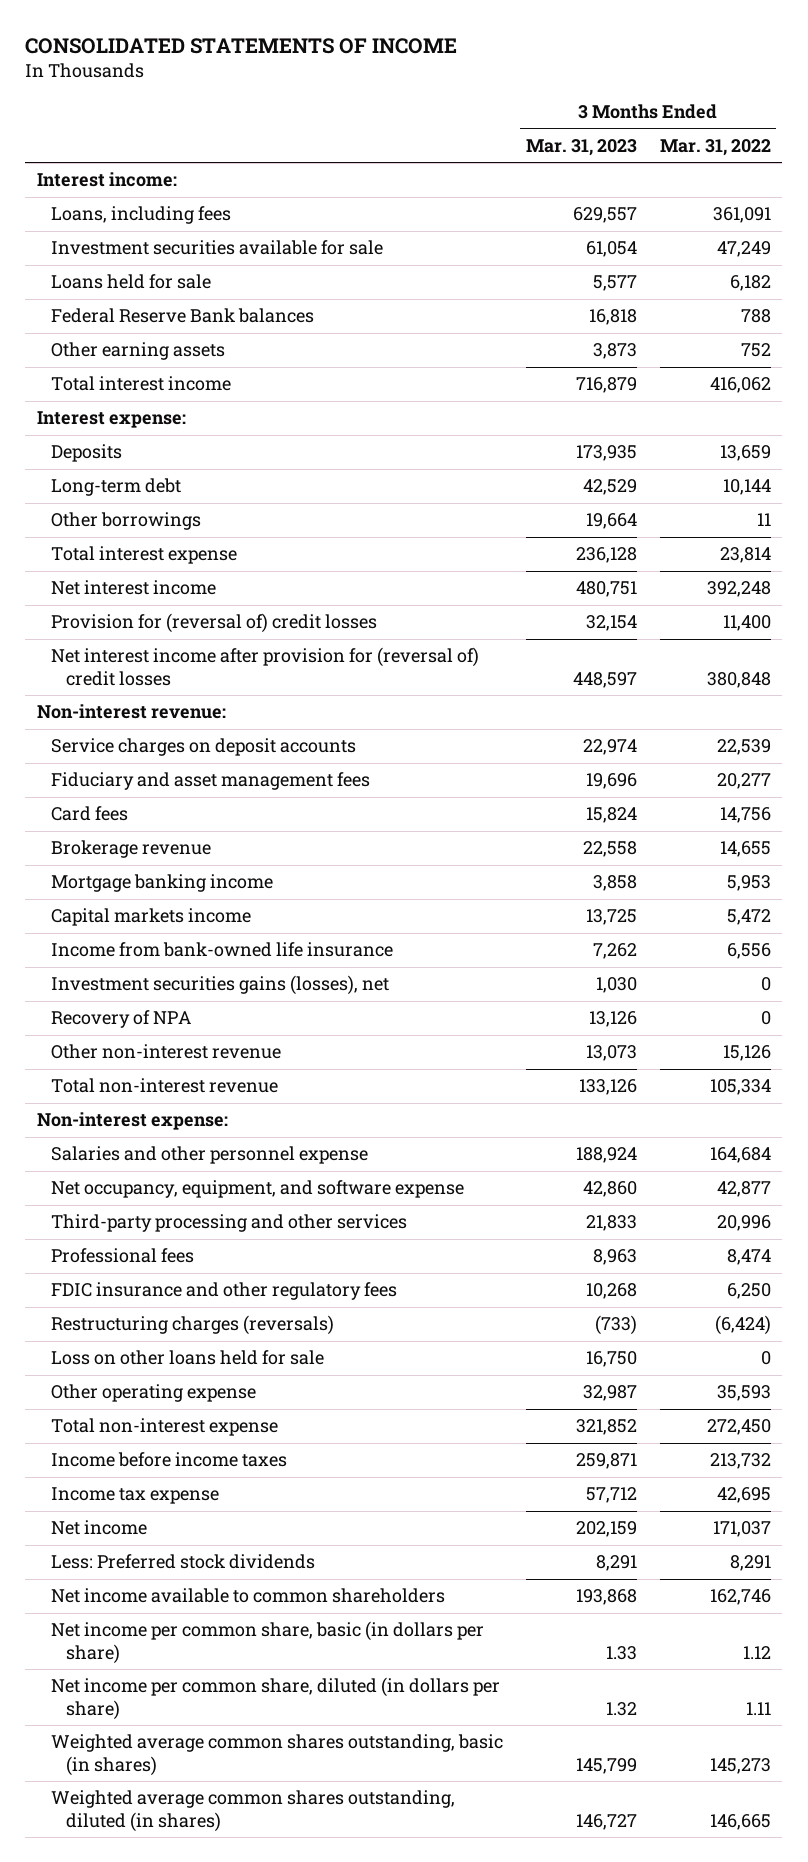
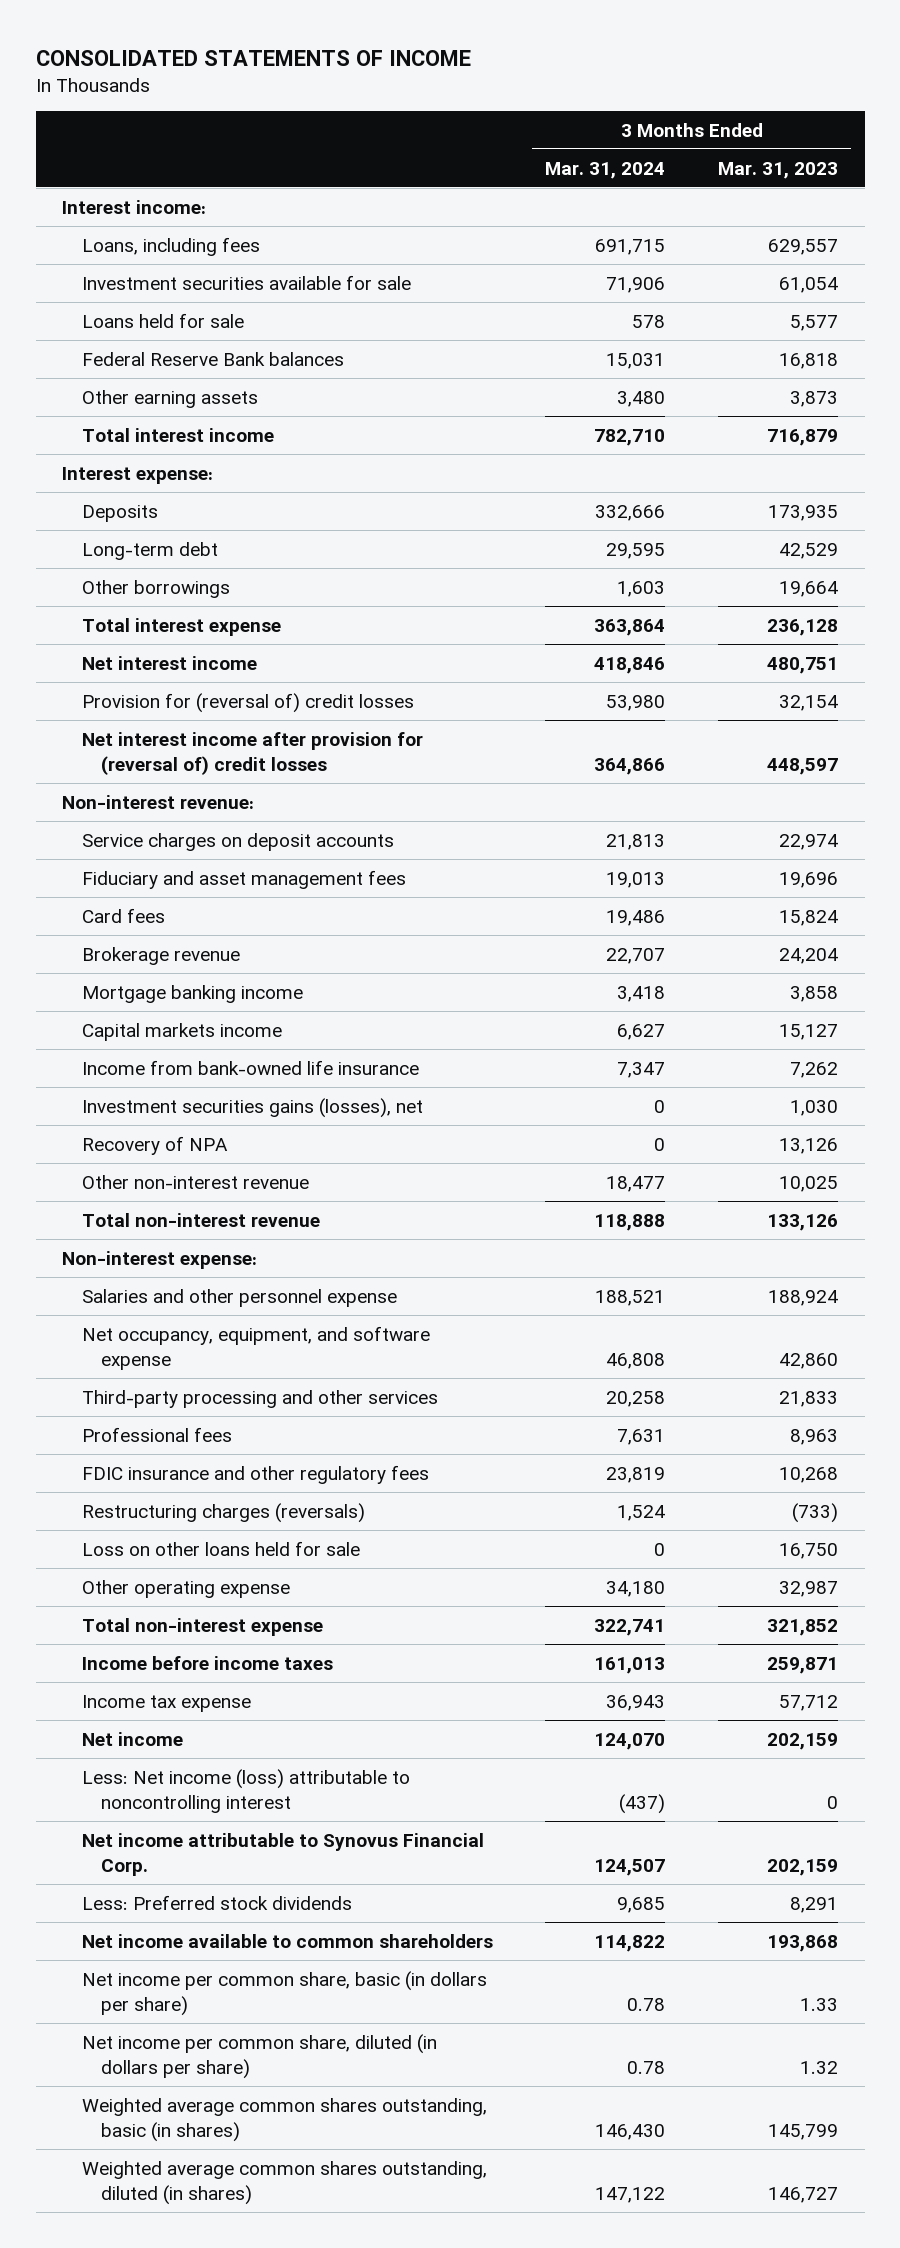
[659,138,771,156] Mar. 31, 2022 -> none
none -> [545,161,666,179] Mar. 31, 2024
[583,841,638,858] 22,558 -> [779,947,839,964] 24,204
[586,909,638,926] 13,725 -> [779,1023,839,1040] 15,127
[586,1045,638,1062] 13,073 -> [779,1175,839,1192] 10,025
none -> [81,1768,410,1813] Less: Net income (loss) attributable to noncontrolling interest
none -> [81,1832,484,1876] Net income attributable to Synovus Financial Corp.

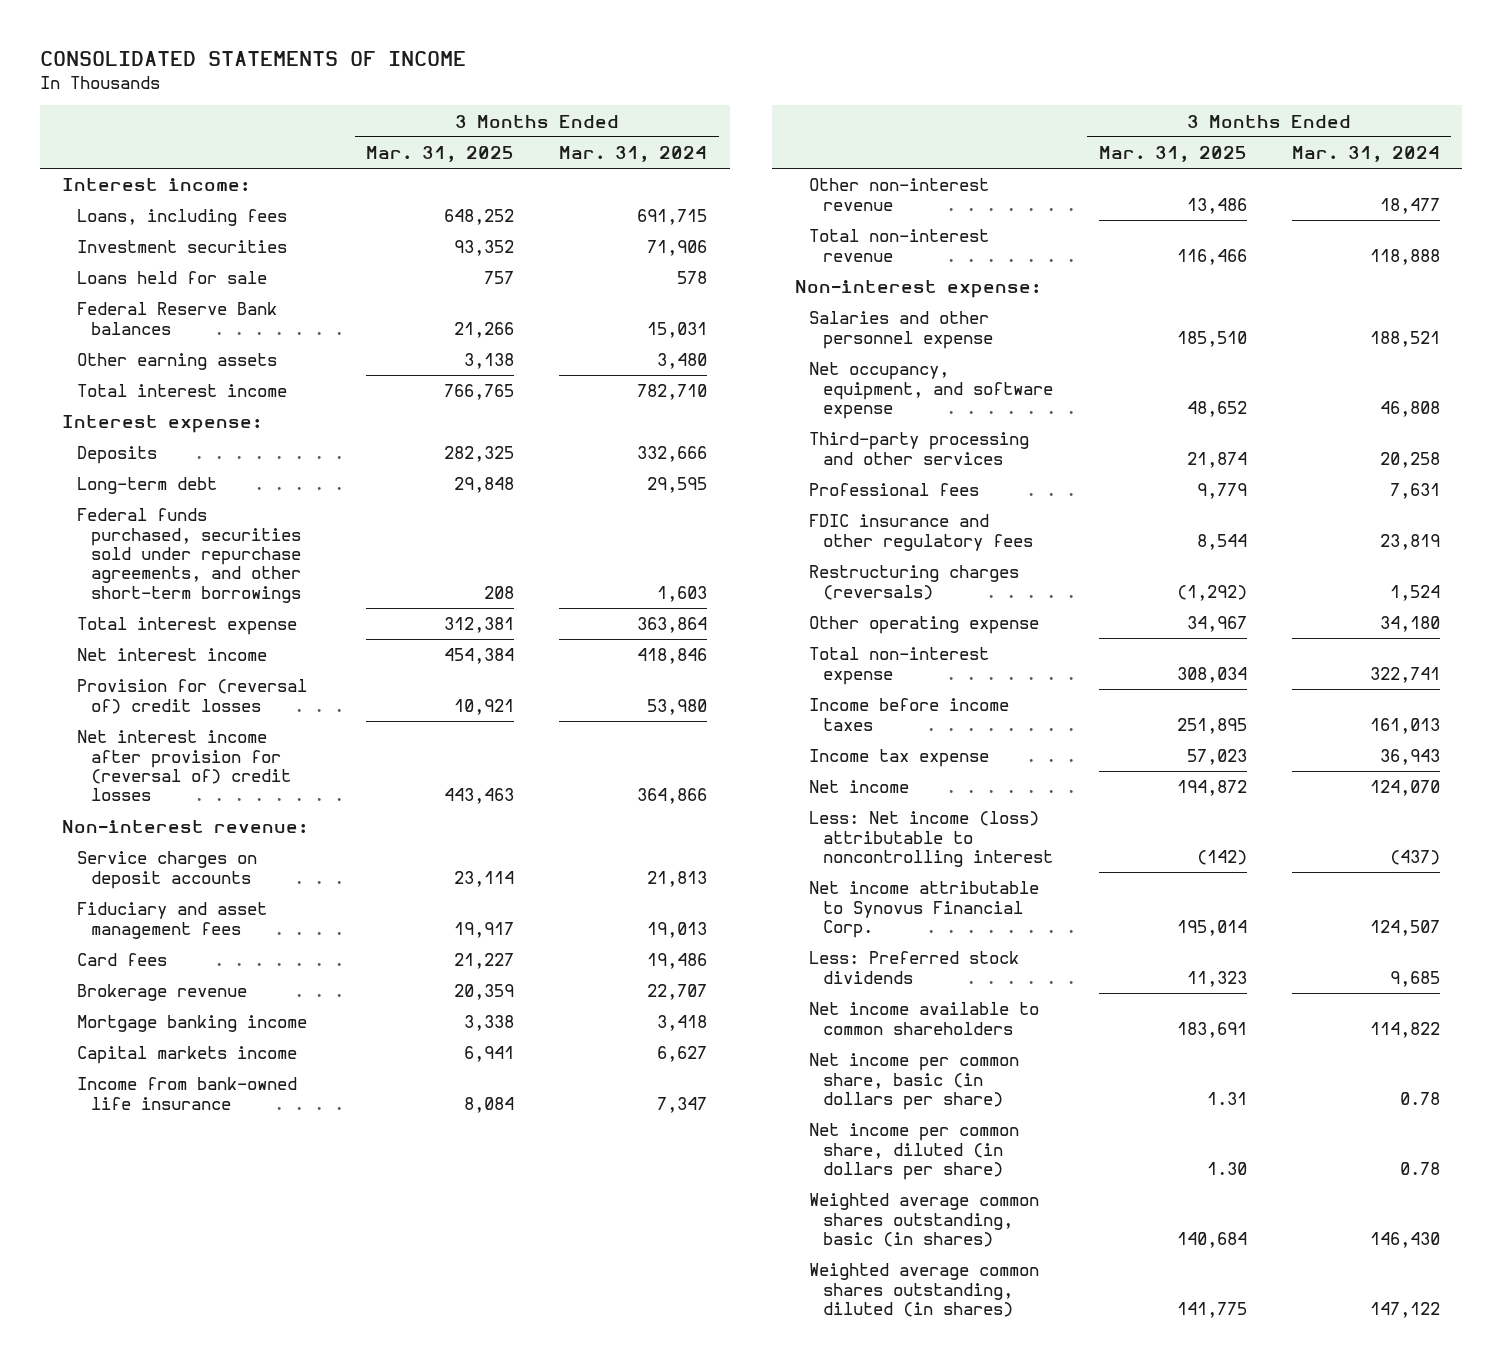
[718,161,839,179] Mar. 31, 2023 -> none
none -> [366,145,515,162] Mar. 31, 2025
[81,274,411,290] Investment securities available for sale -> [76,240,287,254] Investment securities
[81,579,230,598] Other borrowings -> [76,508,302,603] Federal funds purchased, securities sold under repurchase agreements, and other short-term borrowings
[81,1097,423,1118] Investment securities gains (losses), net -> none
[81,1135,228,1155] Recovery of NPA -> none
[81,1540,360,1556] Loss on other loans held for sale -> none

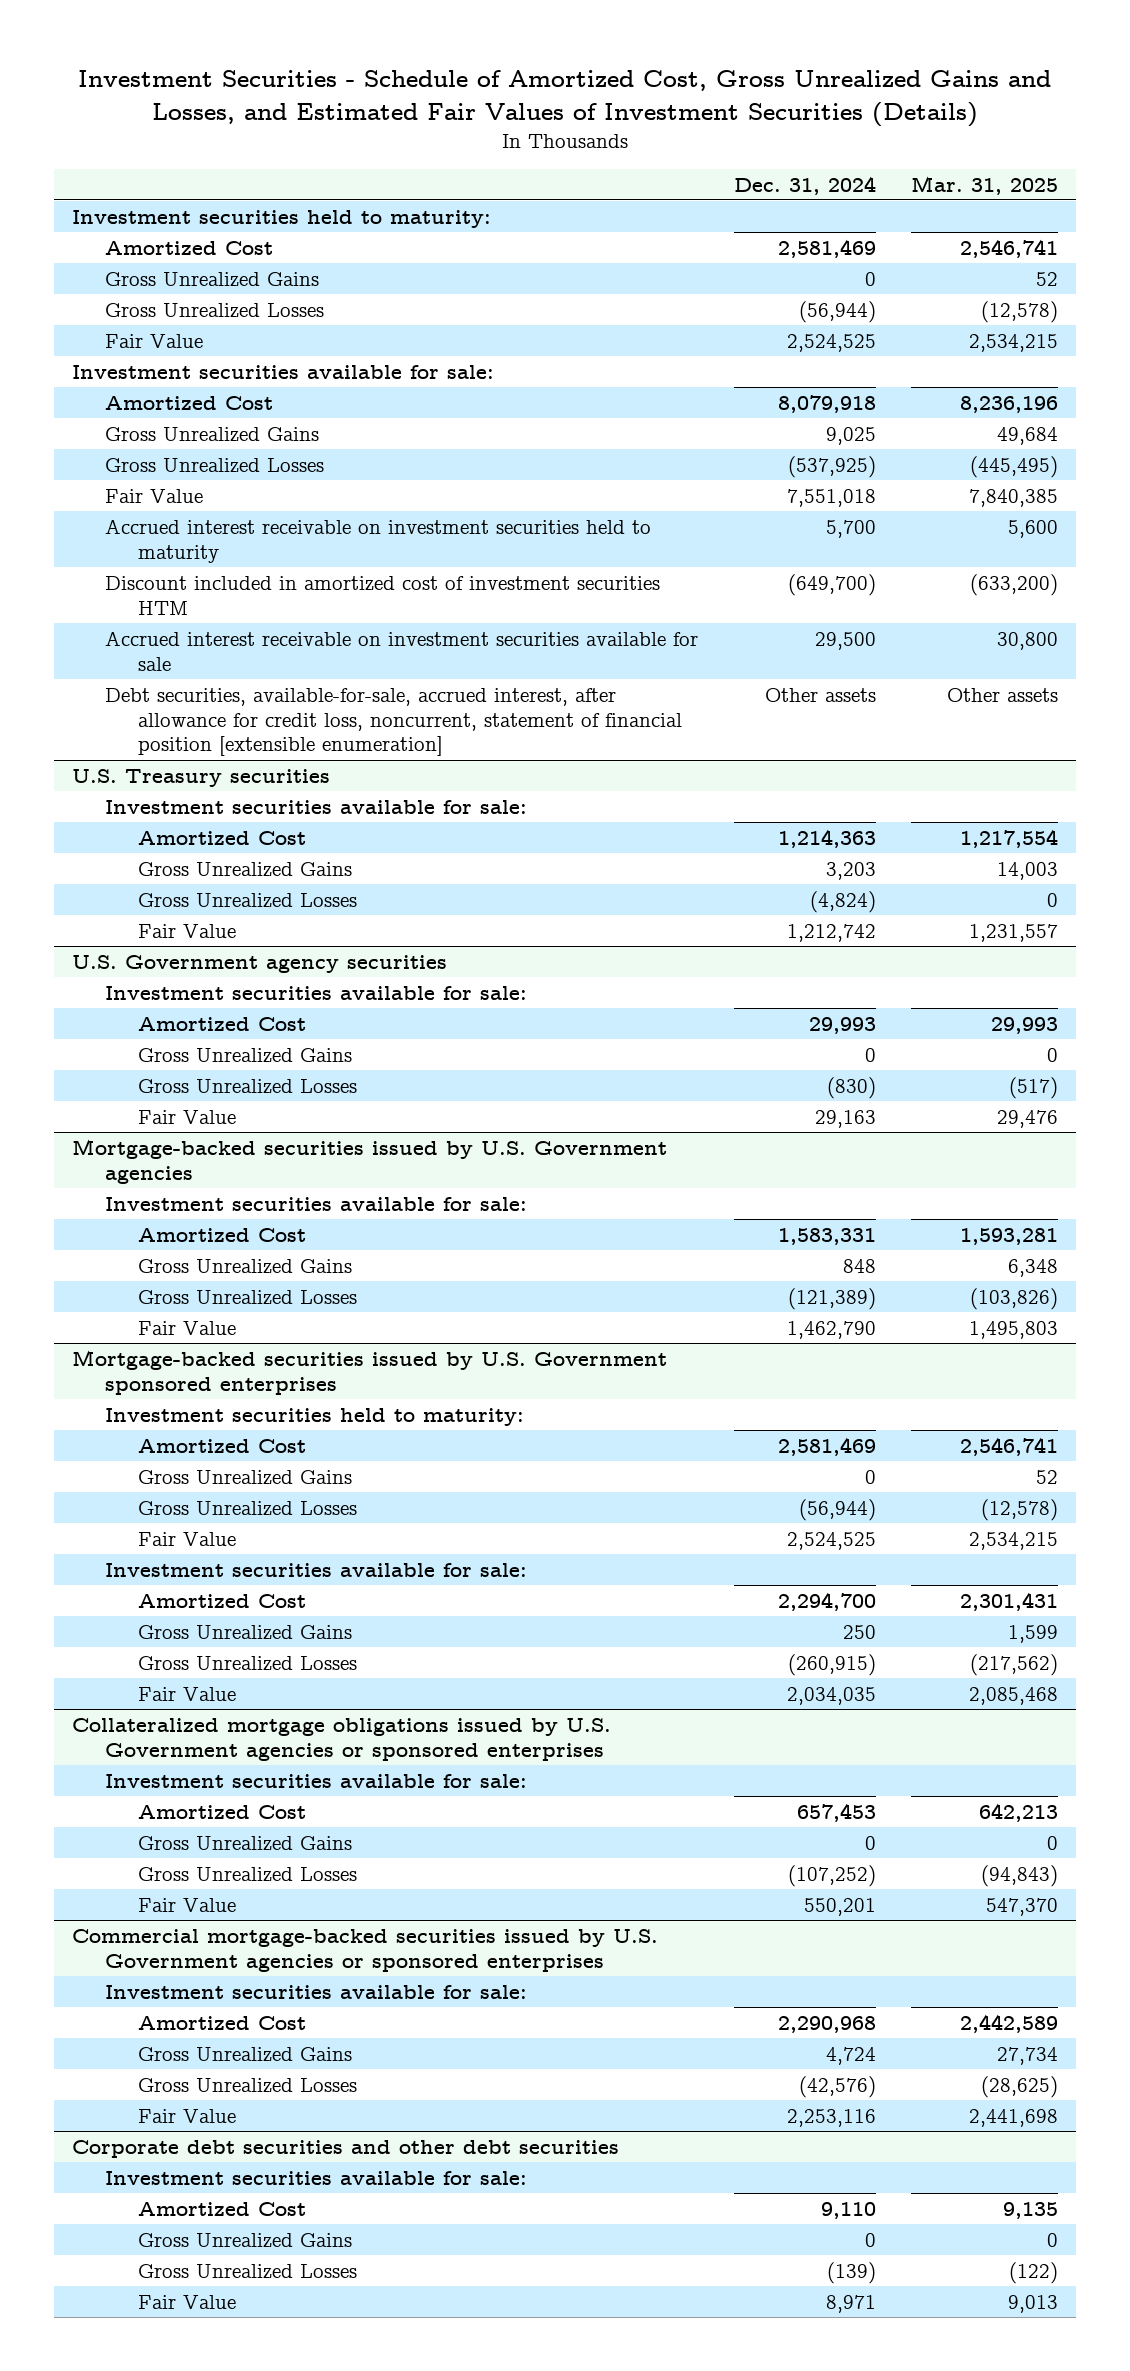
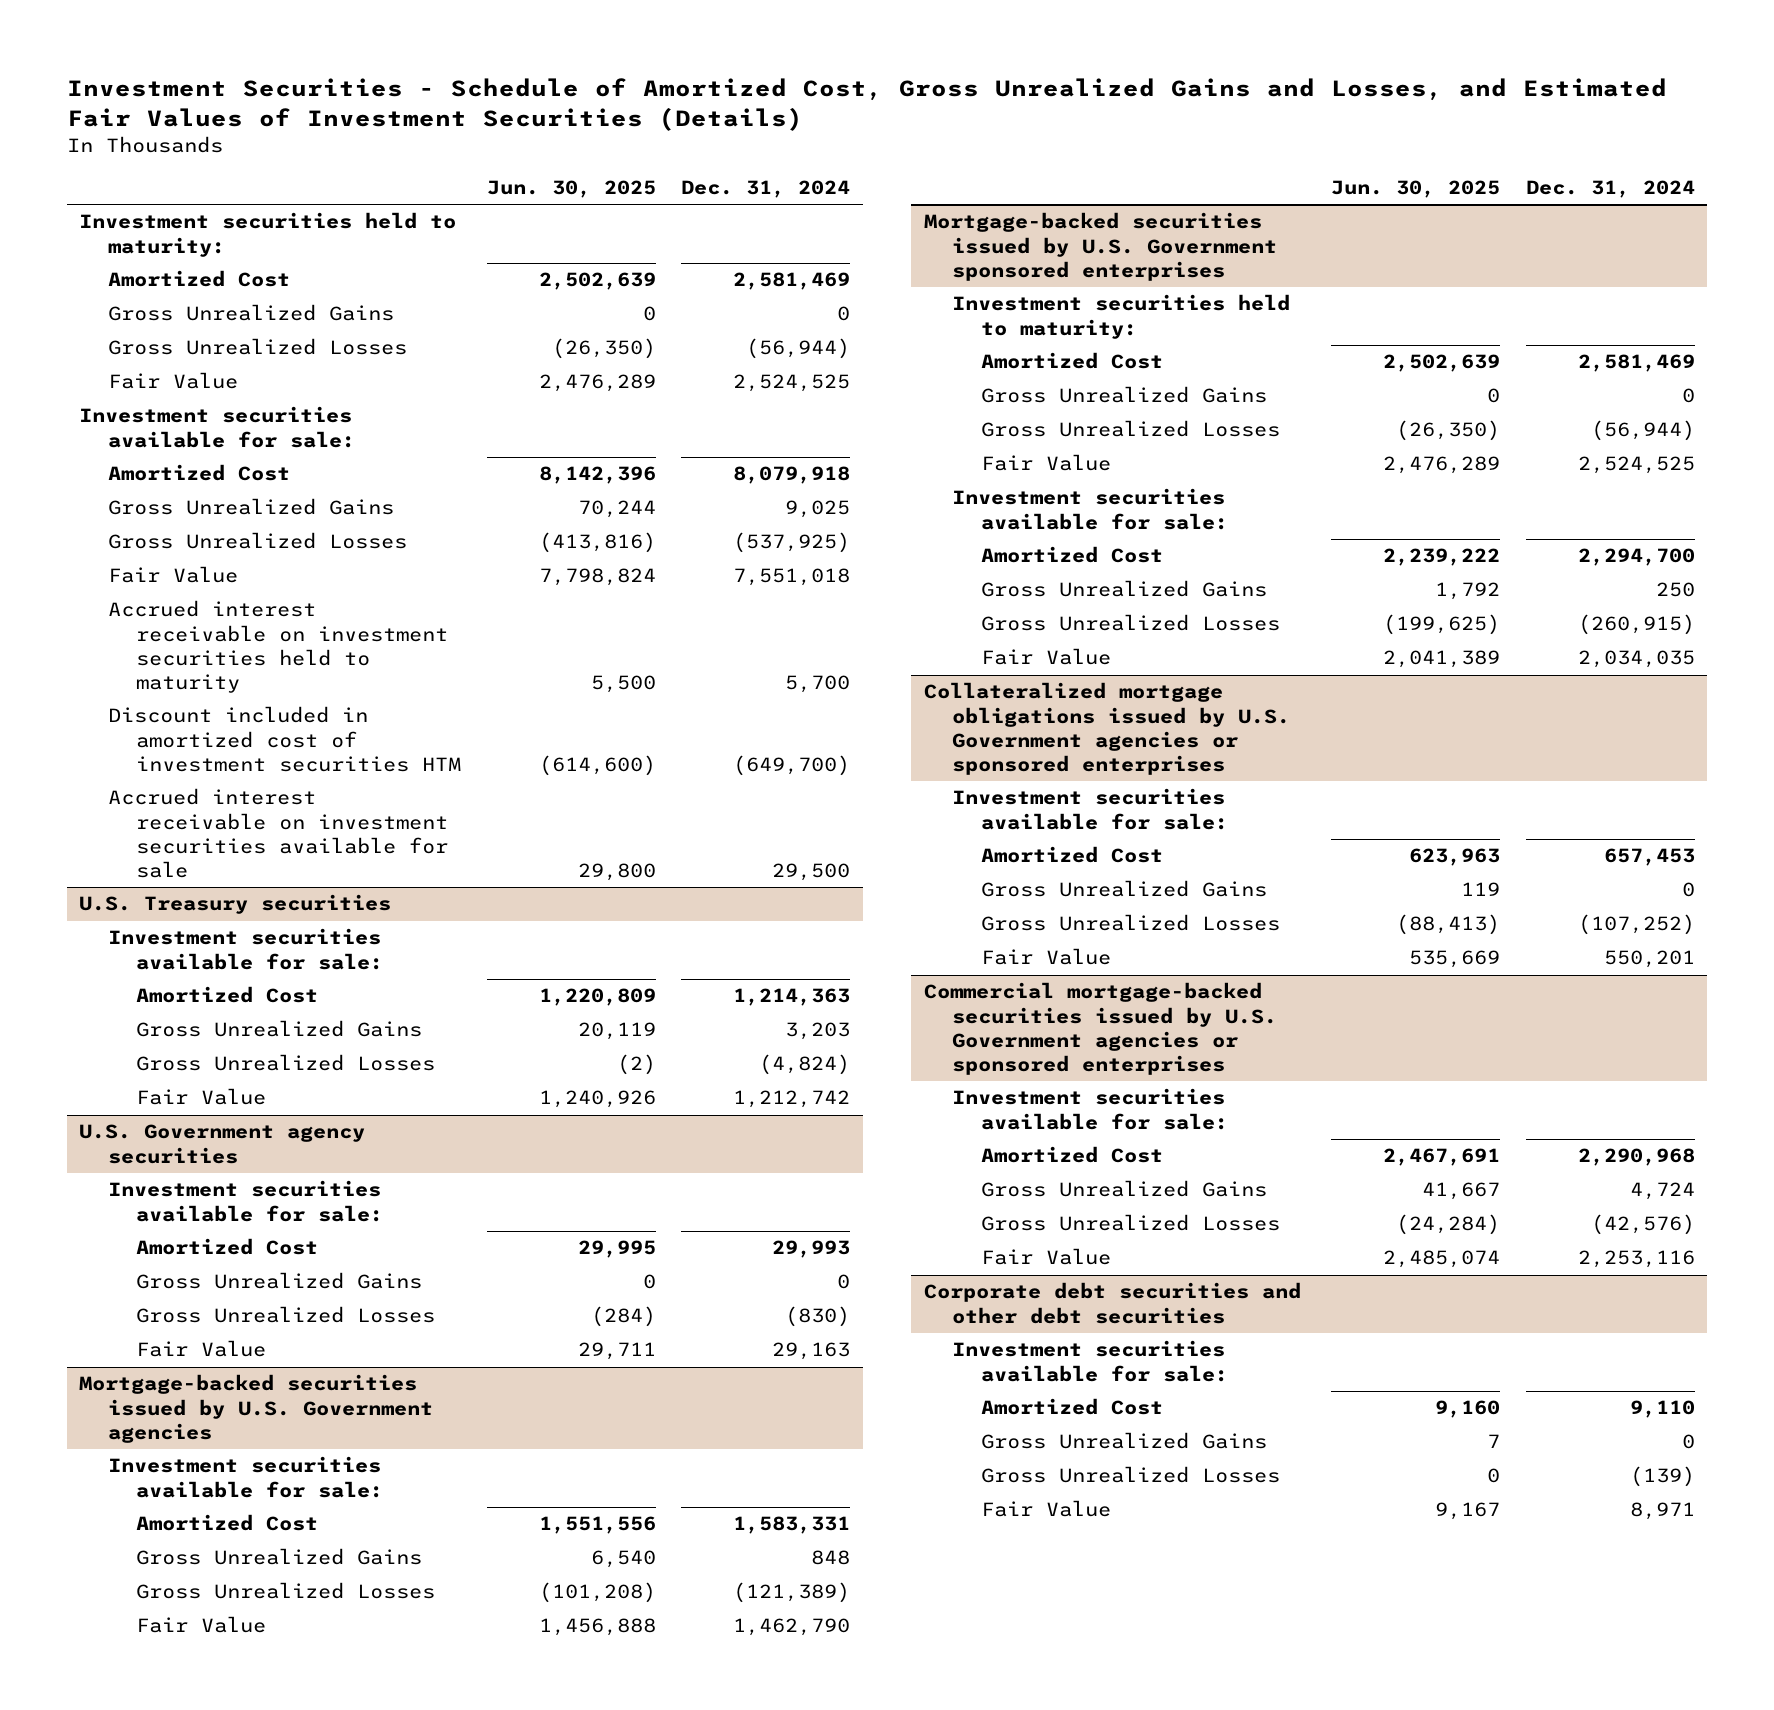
[911,175,1059,195] Mar. 31, 2025 -> none
none -> [486,180,656,199] Jun. 30, 2025
[105,687,683,757] Debt securities, available-for-sale, accrued interest, after allowance for credit loss, noncurrent, statement of financial position [extensible enumeration] -> none

